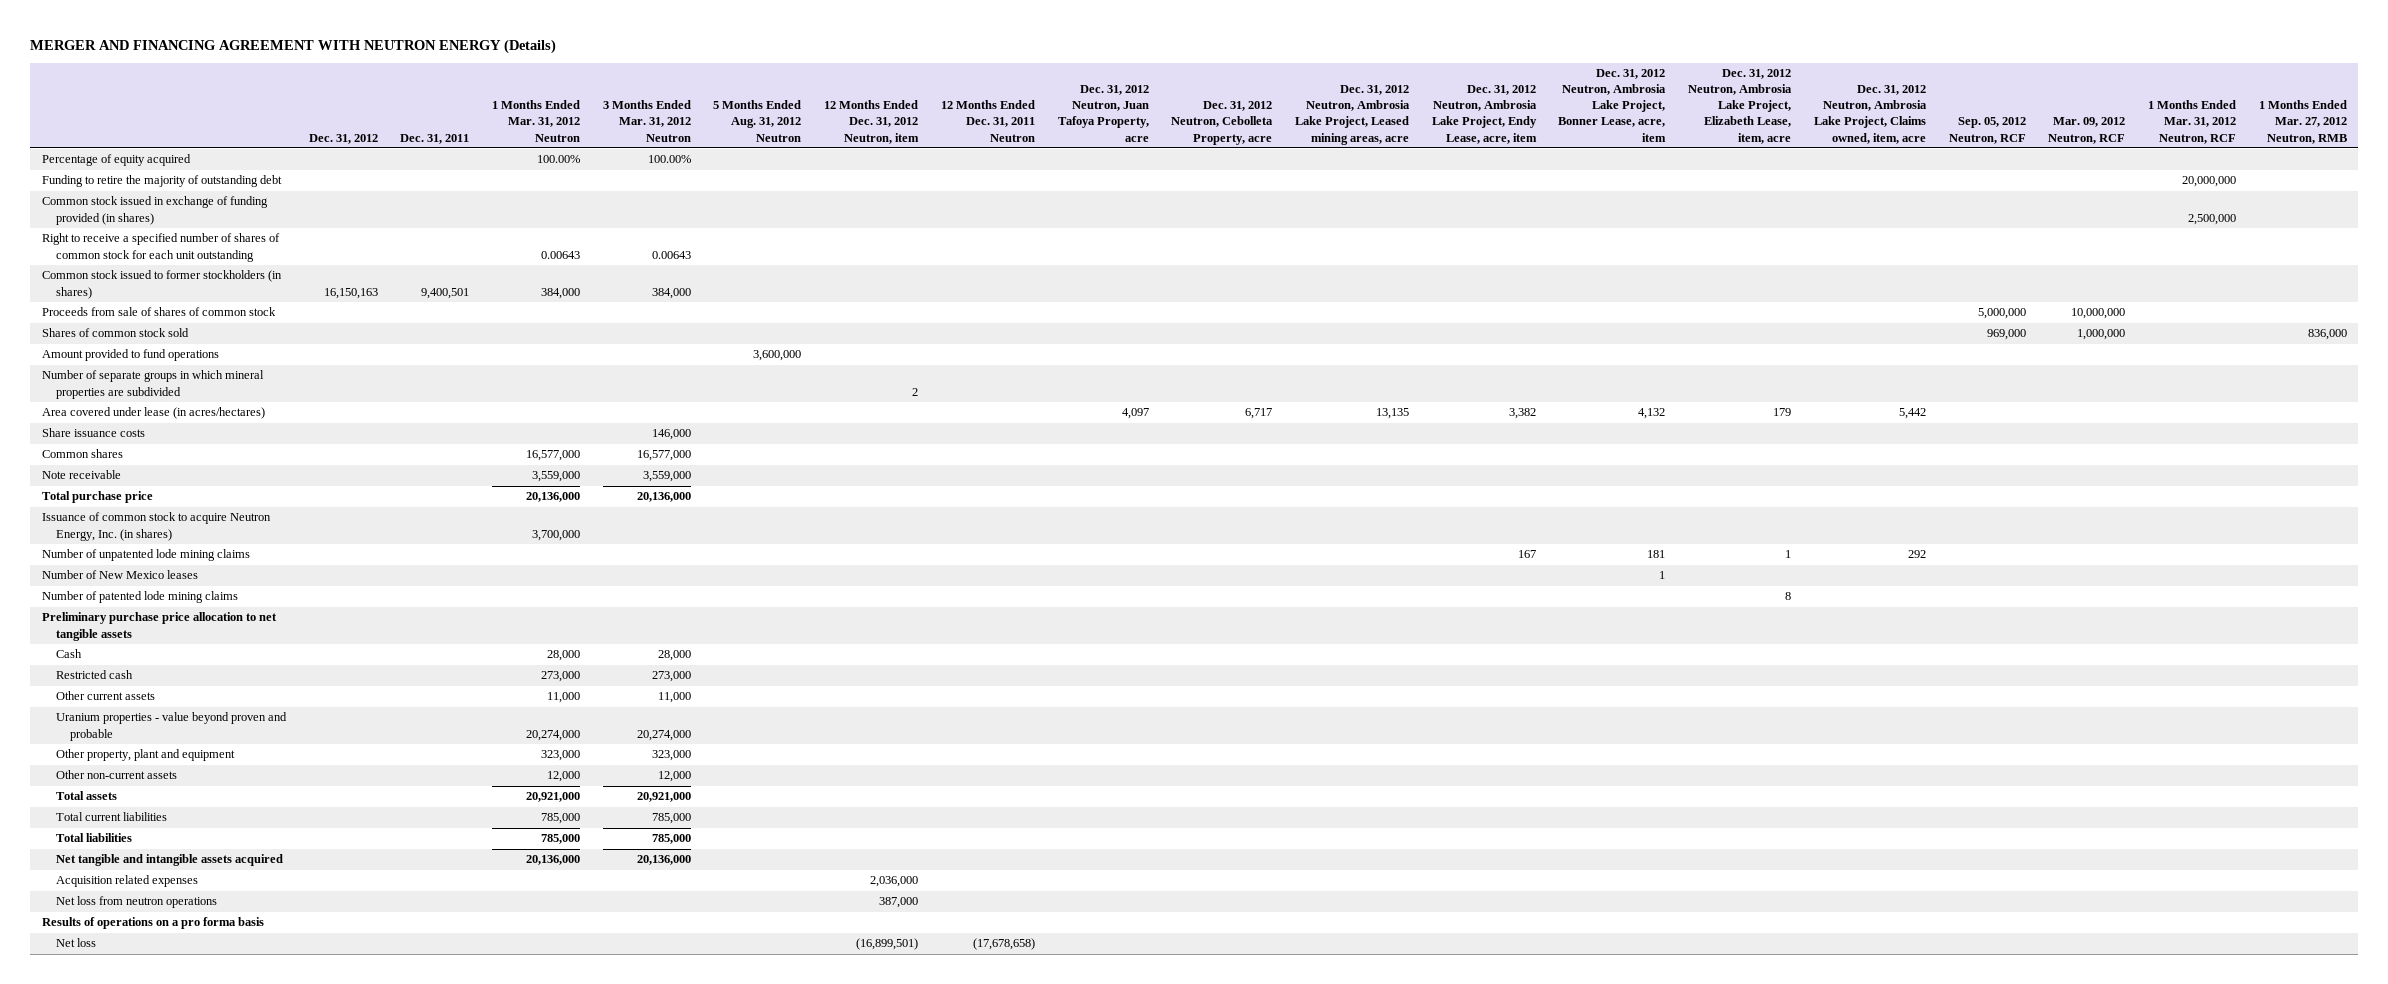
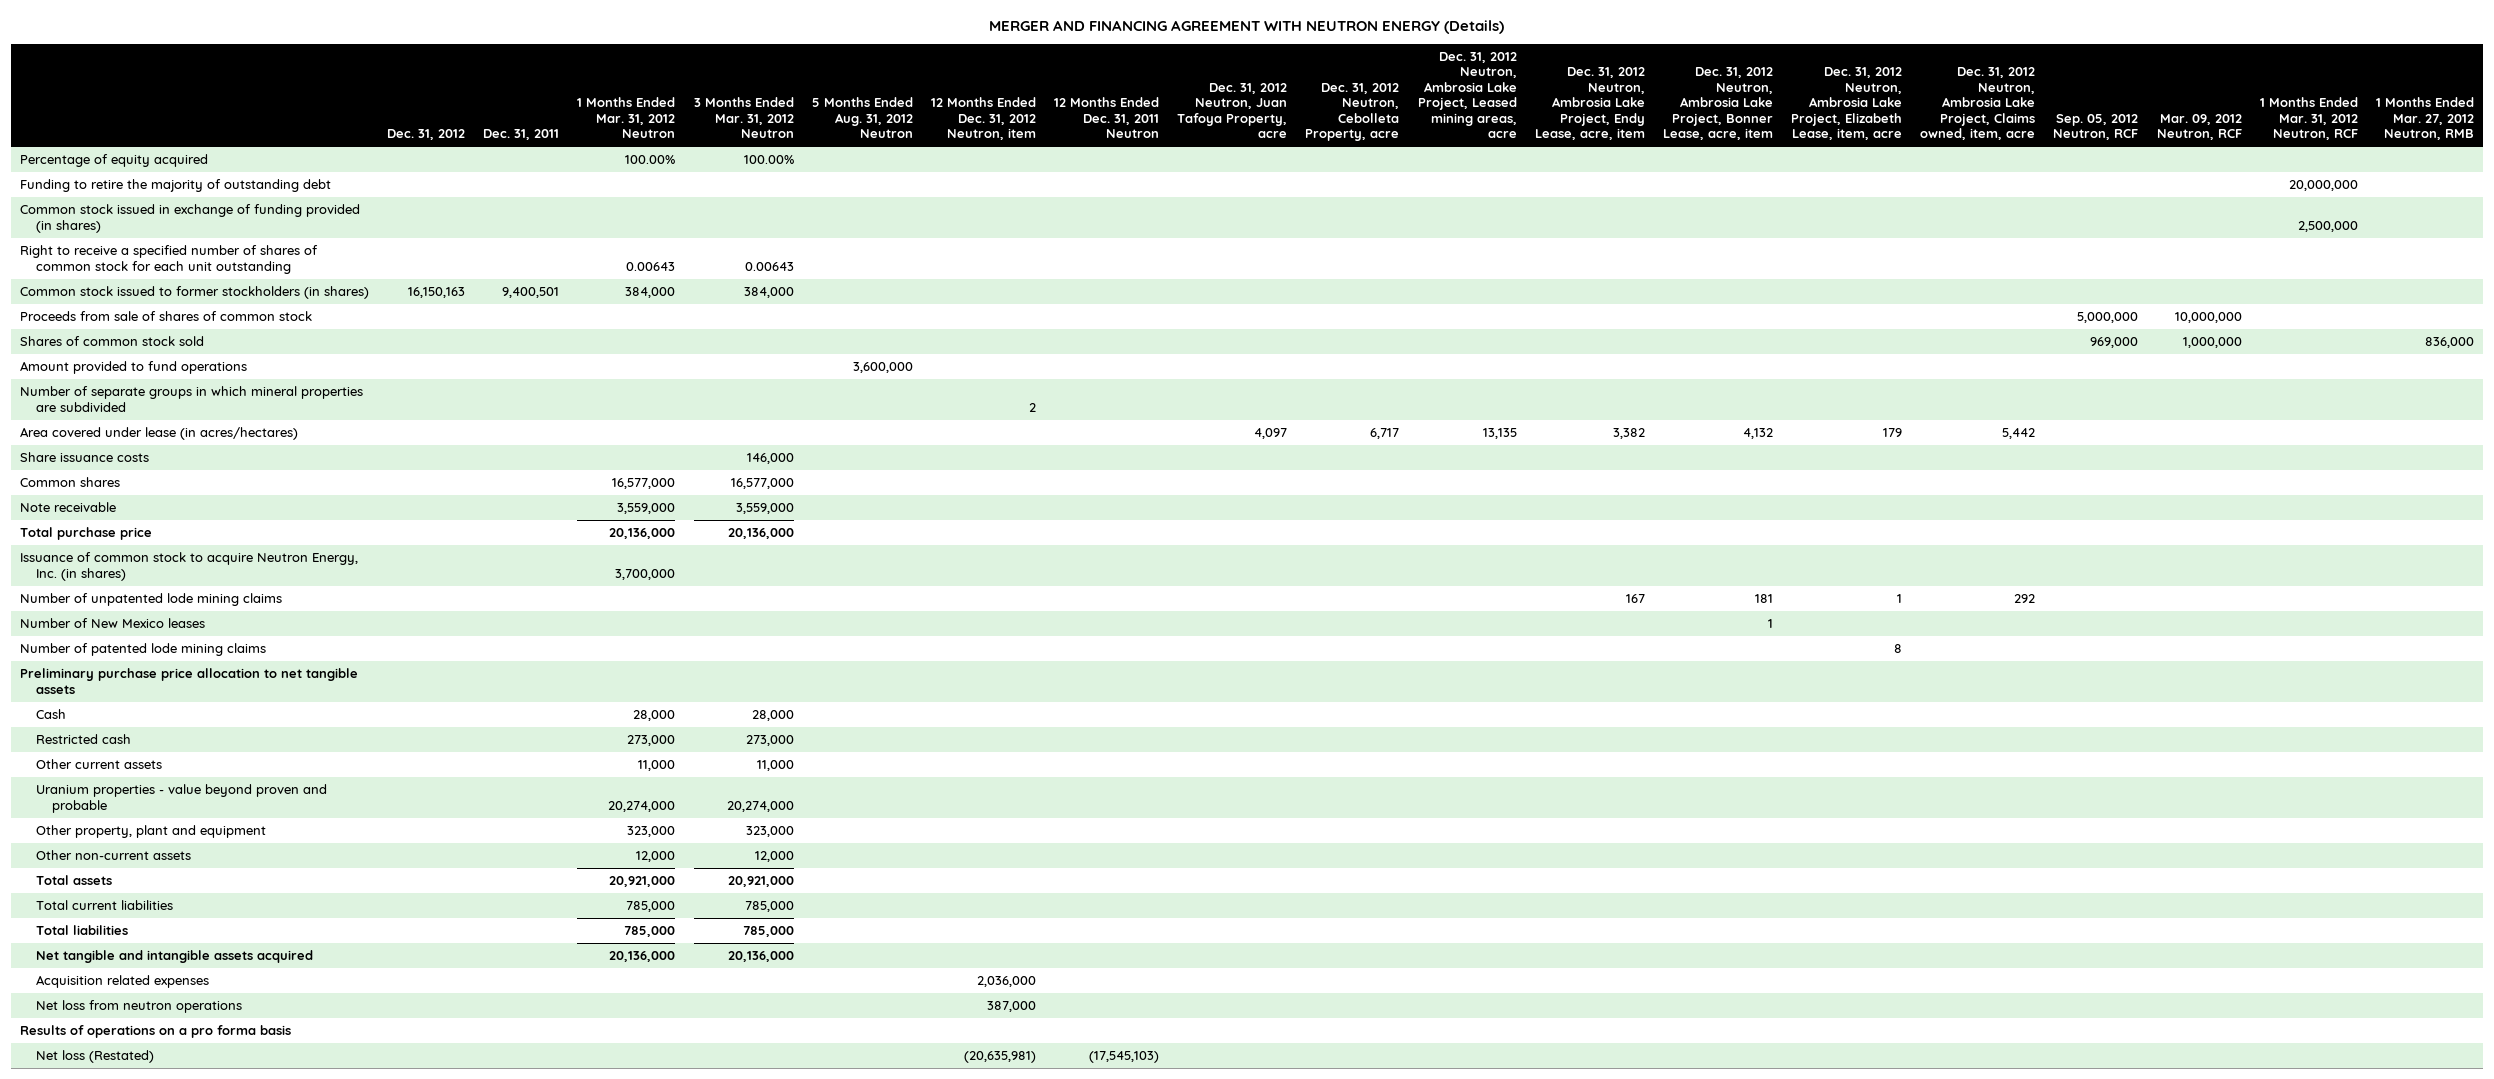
[55,938,96,948] Net loss -> [35,1050,154,1064] Net loss (Restated)
[856,938,919,951] (16,899,501) -> [963,1051,1036,1064] (20,635,981)
[972,938,1035,951] (17,678,658) -> [1089,1051,1160,1064] (17,545,103)

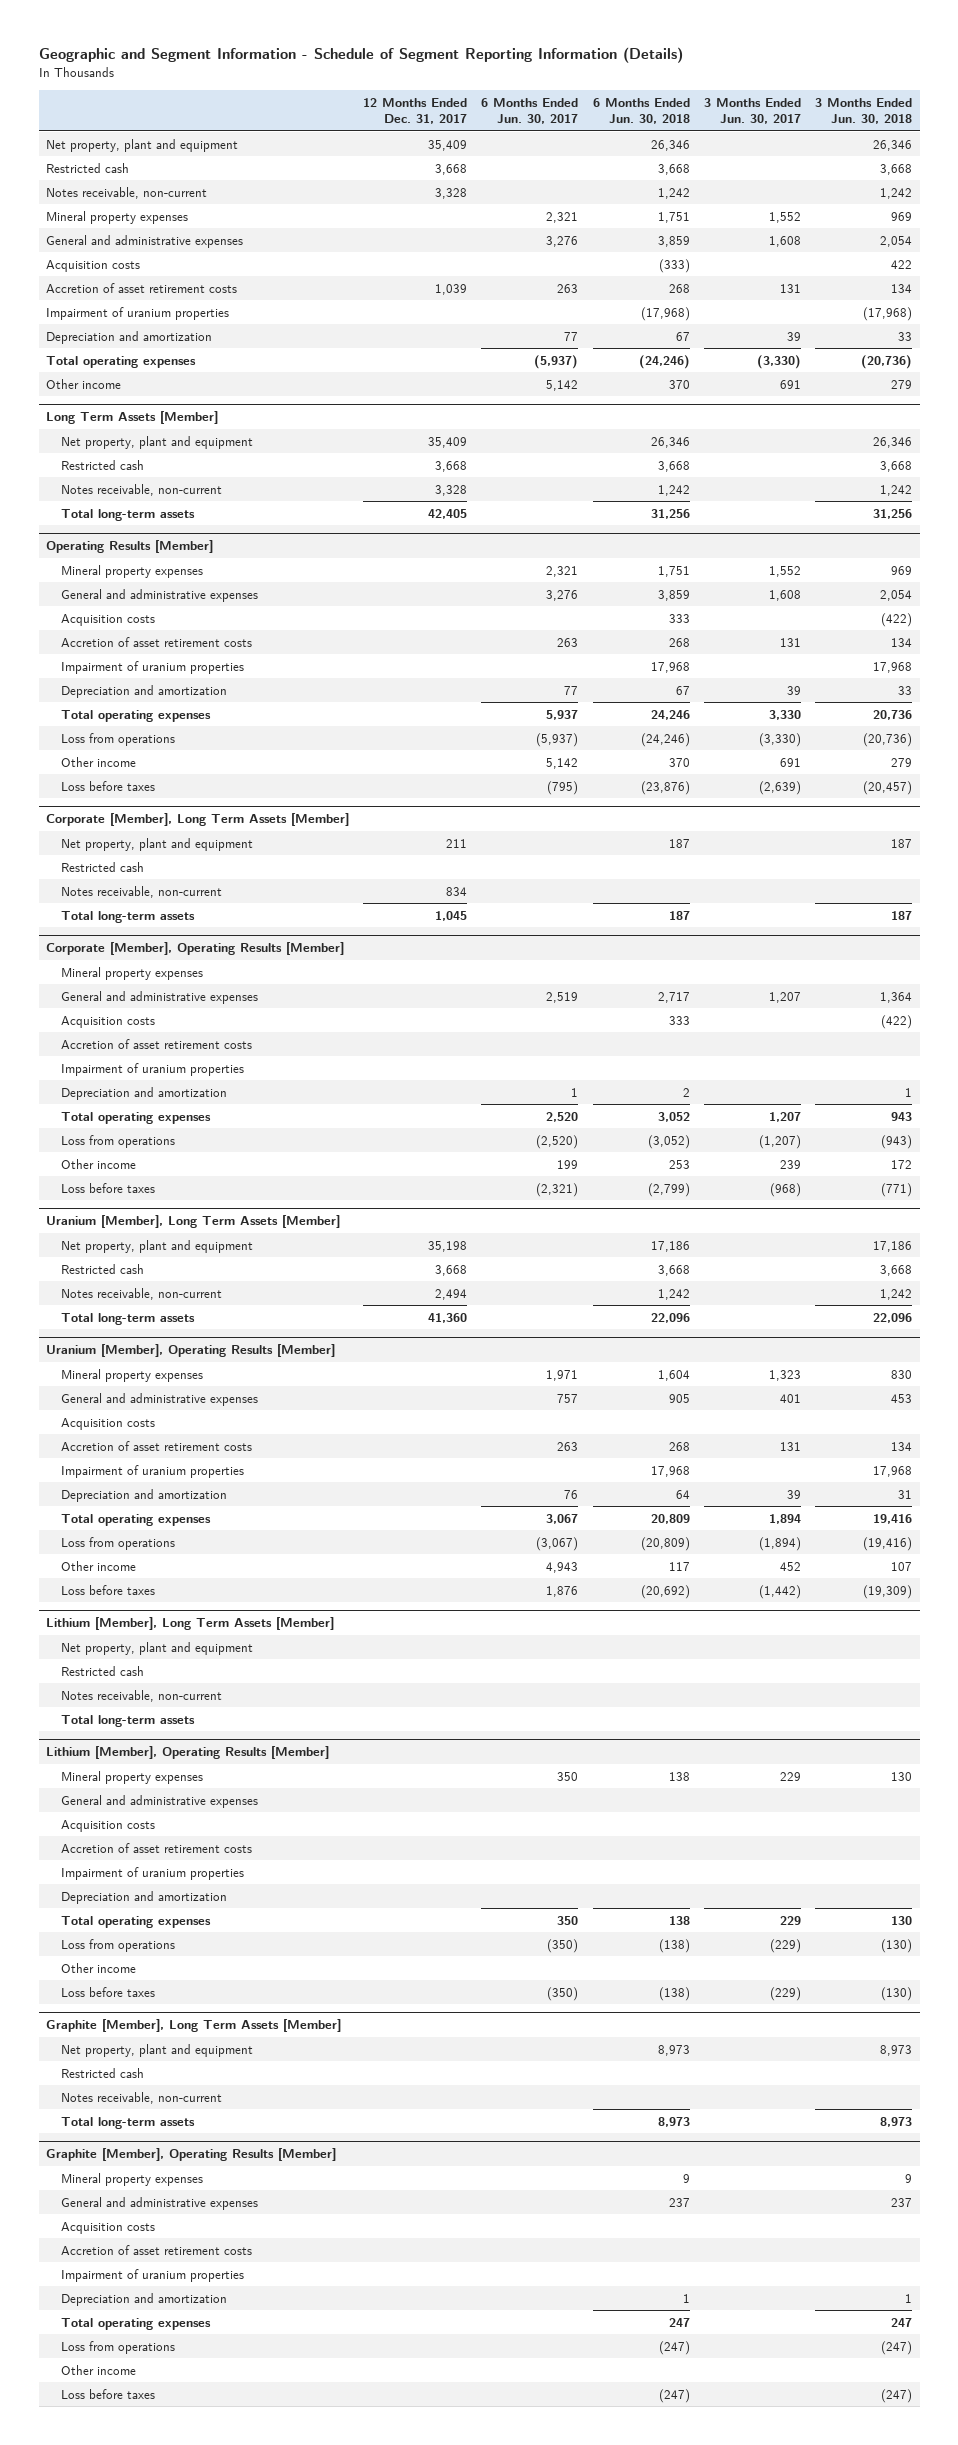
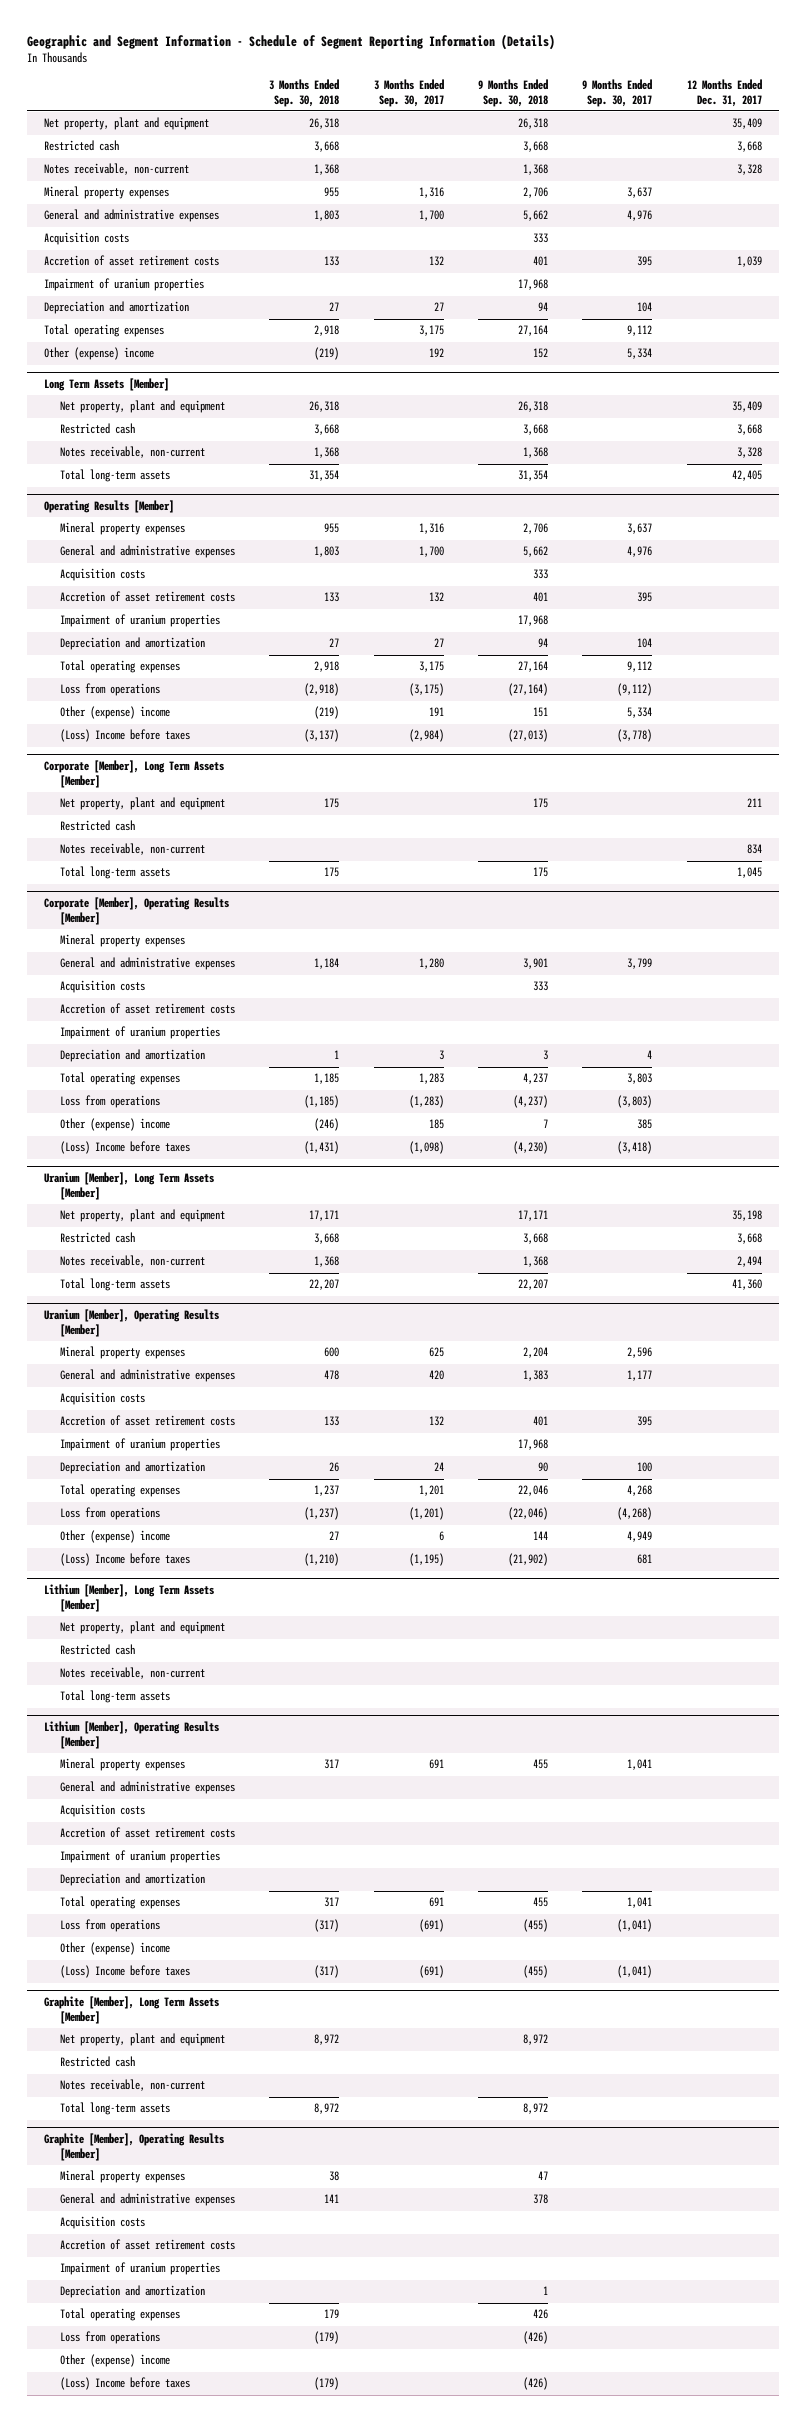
[481,98,579,125] 6 Months Ended Jun. 30, 2017 -> none
[592,98,690,125] 6 Months Ended Jun. 30, 2018 -> none
[704,98,802,125] 3 Months Ended Jun. 30, 2017 -> none
[815,98,913,125] 3 Months Ended Jun. 30, 2018 -> none
none -> [269,79,340,107] 3 Months Ended Sep. 30, 2018
none -> [373,79,444,107] 3 Months Ended Sep. 30, 2017
none -> [477,79,548,107] 9 Months Ended Sep. 30, 2018
none -> [582,79,653,107] 9 Months Ended Sep. 30, 2017
[45,378,121,389] Other income -> [44,347,155,361] Other (expense) income
[61,756,137,767] Other income -> [59,706,170,720] Other (expense) income
[61,780,156,791] Loss before taxes -> [59,729,190,743] (Loss) Income before taxes
[61,1158,137,1169] Other income -> [59,1118,170,1132] Other (expense) income
[61,1182,156,1193] Loss before taxes -> [59,1141,190,1155] (Loss) Income before taxes
[61,1560,137,1571] Other income -> [59,1530,170,1544] Other (expense) income
[61,1584,156,1595] Loss before taxes -> [59,1553,190,1567] (Loss) Income before taxes
[61,1962,137,1973] Other income -> [59,1942,170,1956] Other (expense) income
[61,1986,156,1997] Loss before taxes -> [59,1965,190,1979] (Loss) Income before taxes
[61,2364,137,2375] Other income -> [59,2354,170,2368] Other (expense) income
[61,2388,156,2399] Loss before taxes -> [59,2377,190,2391] (Loss) Income before taxes

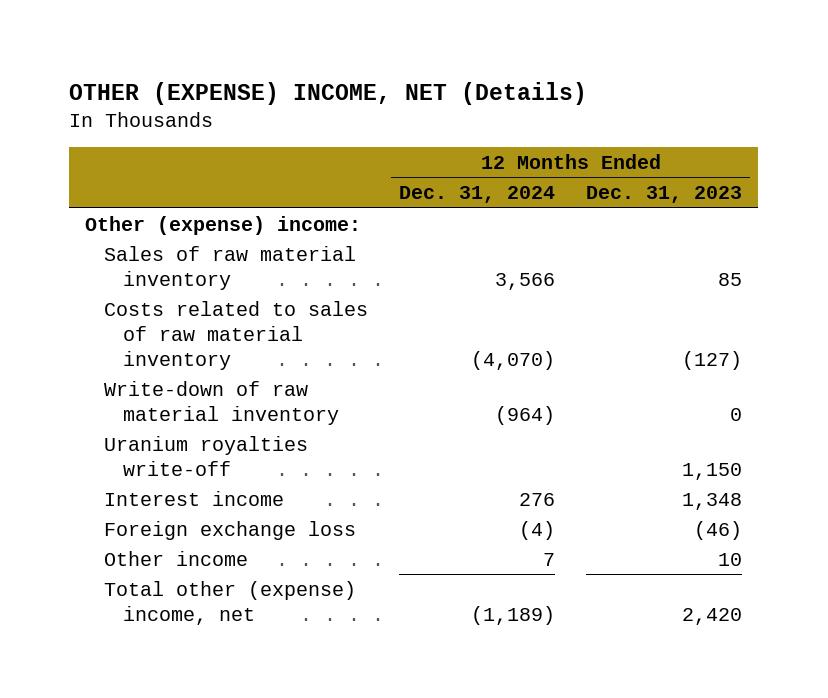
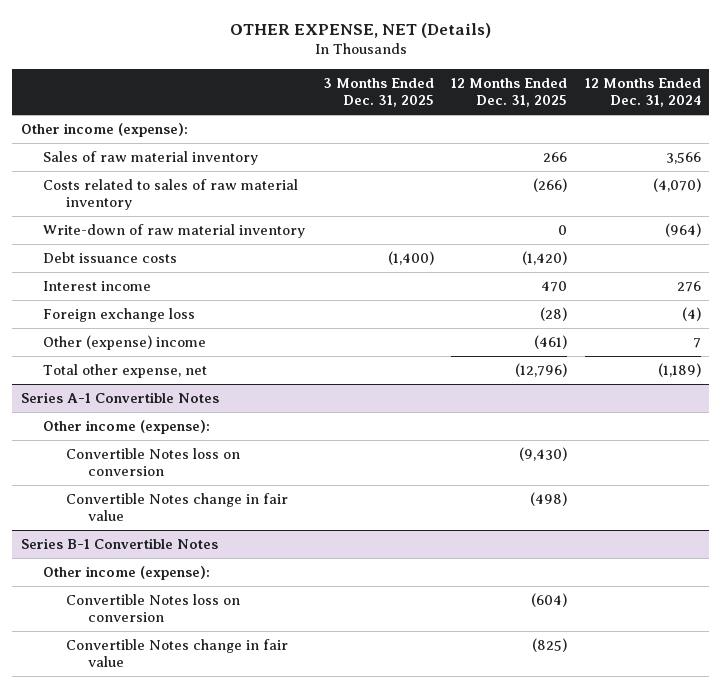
[69,82,588,106] OTHER (EXPENSE) INCOME, NET (Details) -> [229,22,491,38] OTHER EXPENSE, NET (Details)
[586,186,743,204] Dec. 31, 2023 -> none
none -> [322,77,434,108] 3 Months Ended Dec. 31, 2025
none -> [451,77,568,108] 12 Months Ended Dec. 31, 2025
[85,215,362,235] Other (expense) income: -> [20,122,188,137] Other income (expense):
[104,435,309,476] Uranium royalties write-off -> none
none -> [43,251,178,263] Debt issuance costs
[104,550,249,566] Other income -> [43,334,207,350] Other (expense) income
[104,580,357,625] Total other (expense) income, net -> [43,363,208,378] Total other expense, net
none -> [20,391,219,403] Series A-1 Convertible Notes
none -> [43,419,211,434] Other income (expense):
none -> [65,447,240,477] Convertible Notes loss on conversion
none -> [65,492,288,522] Convertible Notes change in fair value
none -> [20,537,218,549] Series B-1 Convertible Notes
none -> [43,565,211,580] Other income (expense):
none -> [65,593,240,623] Convertible Notes loss on conversion
none -> [65,638,288,668] Convertible Notes change in fair value

